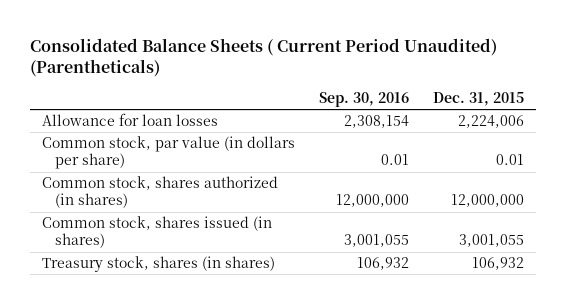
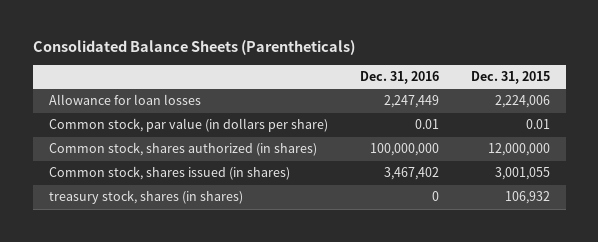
[30,37,498,77] Consolidated Balance Sheets ( Current Period Unaudited) (Parentheticals) -> [32,40,355,56] Consolidated Balance Sheets (Parentheticals)
[318,91,409,107] Sep. 30, 2016 -> none
none -> [359,70,439,84] Dec. 31, 2016
[42,256,276,273] Treasury stock, shares (in shares) -> [48,190,243,205] treasury stock, shares (in shares)

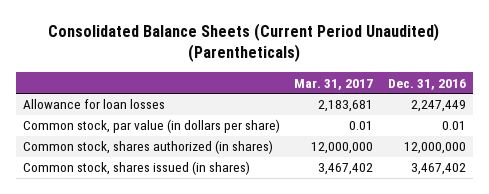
[32,40,355,56] Consolidated Balance Sheets (Parentheticals) -> [48,23,440,63] Consolidated Balance Sheets (Current Period Unaudited) (Parentheticals)
[470,70,550,84] Dec. 31, 2015 -> none
none -> [294,78,374,90] Mar. 31, 2017
[369,143,439,157] 100,000,000 -> [403,142,466,155] 12,000,000
[48,190,243,205] treasury stock, shares (in shares) -> none

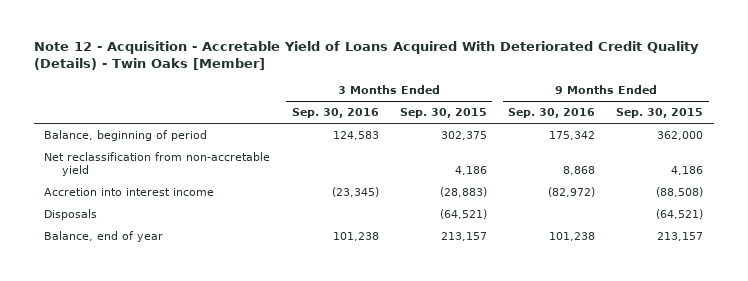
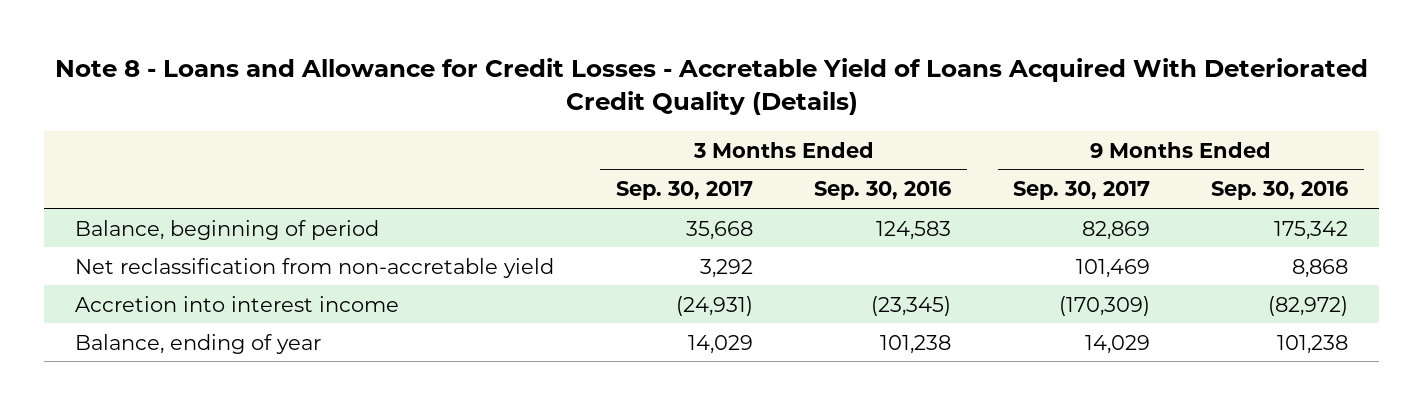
[33,40,699,71] Note 12 - Acquisition - Accretable Yield of Loans Acquired With Deteriorated Credit Quality (Details) - Twin Oaks [Member] -> [54,58,1368,115] Note 8 - Loans and Allowance for Credit Losses - Accretable Yield of Loans Acquired With Deteriorated Credit Quality (Details)
[399,108,487,119] Sep. 30, 2015 -> none
[616,108,704,119] Sep. 30, 2015 -> none
none -> [615,181,753,201] Sep. 30, 2017
none -> [1012,181,1150,201] Sep. 30, 2017
[44,208,98,220] Disposals -> none
[44,230,164,242] Balance, end of year -> [75,333,322,354] Balance, ending of year

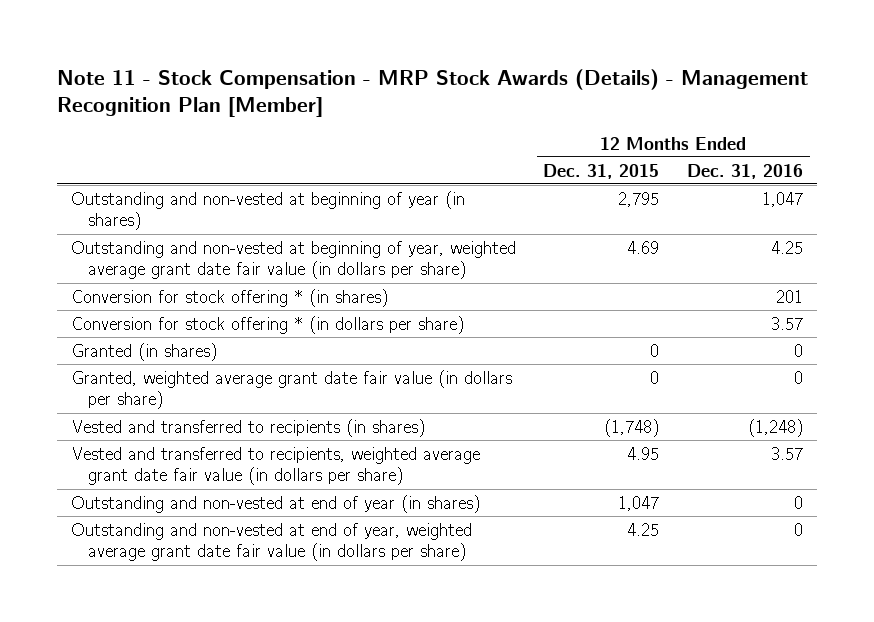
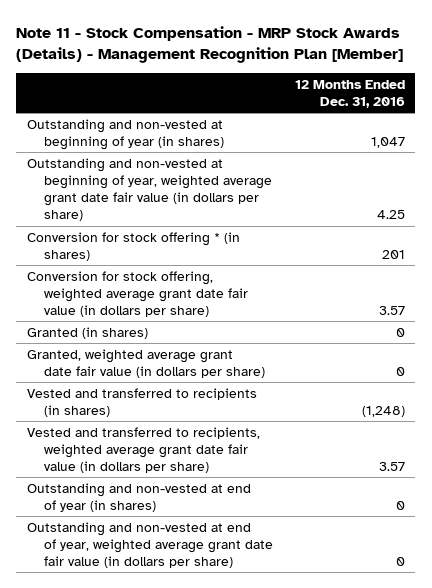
[543,163,660,179] Dec. 31, 2015 -> none
[70,315,464,334] Conversion for stock offering * (in dollars per share) -> [27,270,248,318] Conversion for stock offering, weighted average grant date fair value (in dollars per share)

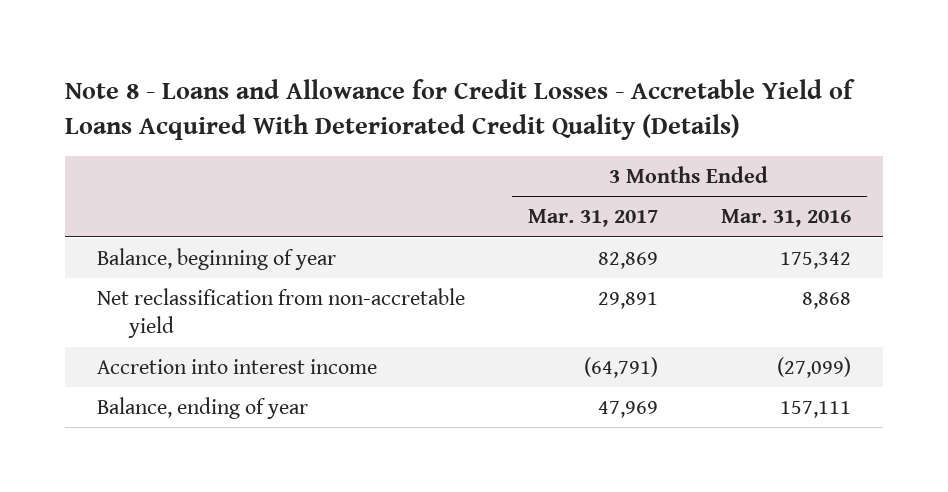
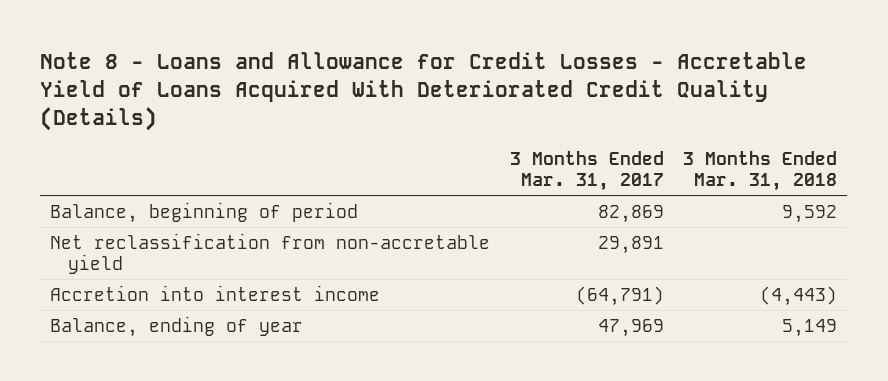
[720,209,851,228] Mar. 31, 2016 -> none
none -> [683,150,838,192] 3 Months Ended Mar. 31, 2018
[96,248,336,271] Balance, beginning of year -> [50,201,359,223] Balance, beginning of period

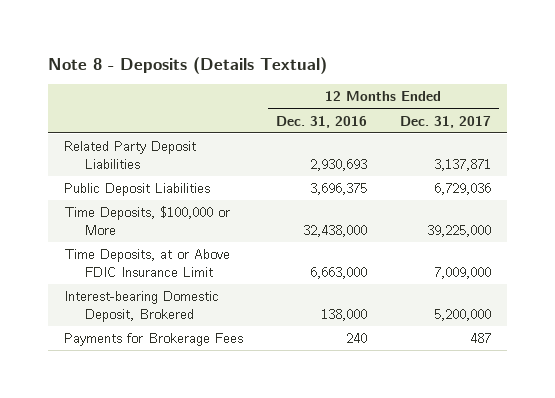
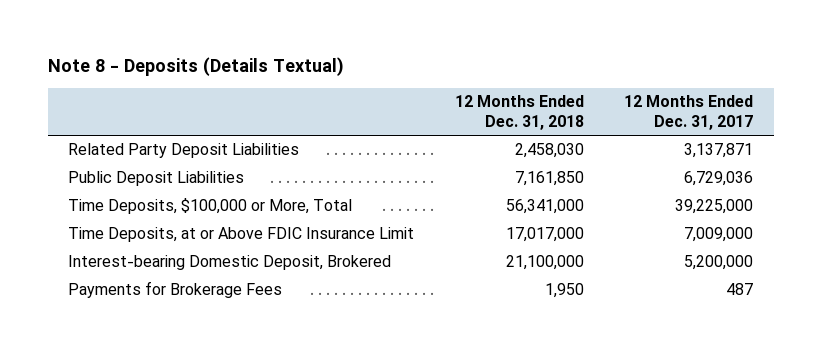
[275,115,367,128] Dec. 31, 2016 -> none
none -> [454,95,584,130] 12 Months Ended Dec. 31, 2018
[64,206,231,235] Time Deposits, $100,000 or More -> [67,198,352,215] Time Deposits, $100,000 or More, Total

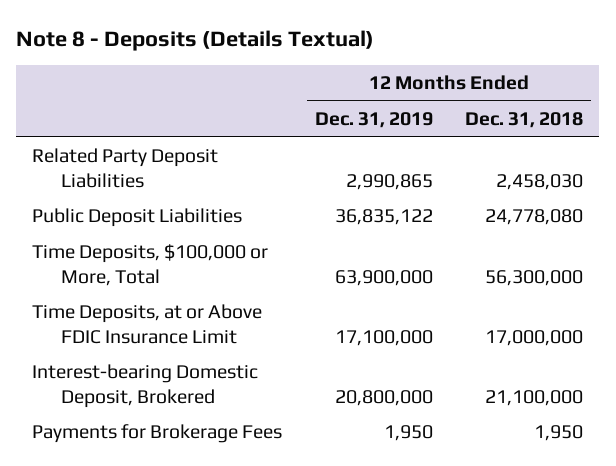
[624,95,754,130] 12 Months Ended Dec. 31, 2017 -> none
none -> [314,112,433,129] Dec. 31, 2019
[514,171,584,187] 7,161,850 -> [485,209,584,226] 24,778,080
[505,199,584,215] 56,341,000 -> [485,269,584,286] 56,300,000
[505,227,584,243] 17,017,000 -> [485,329,584,346] 17,000,000

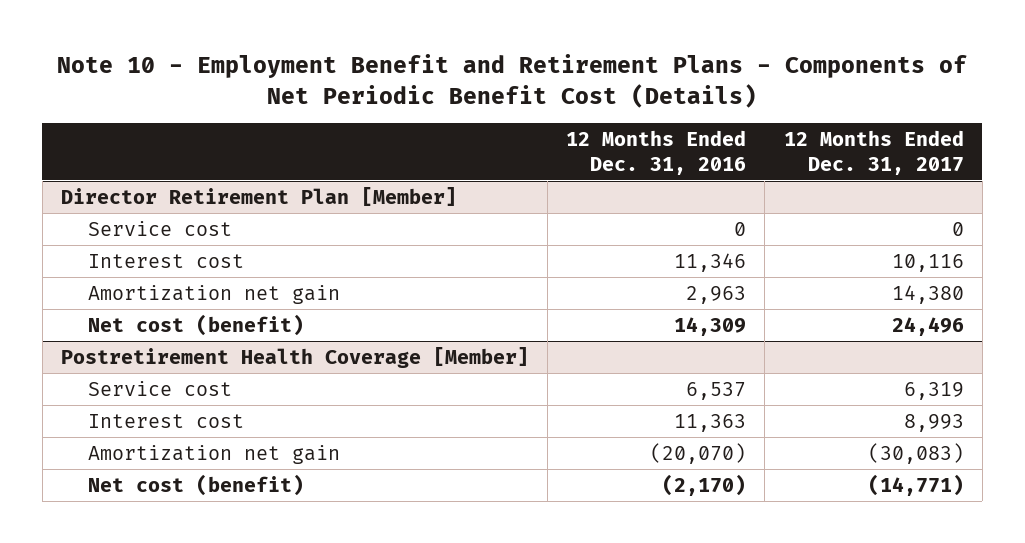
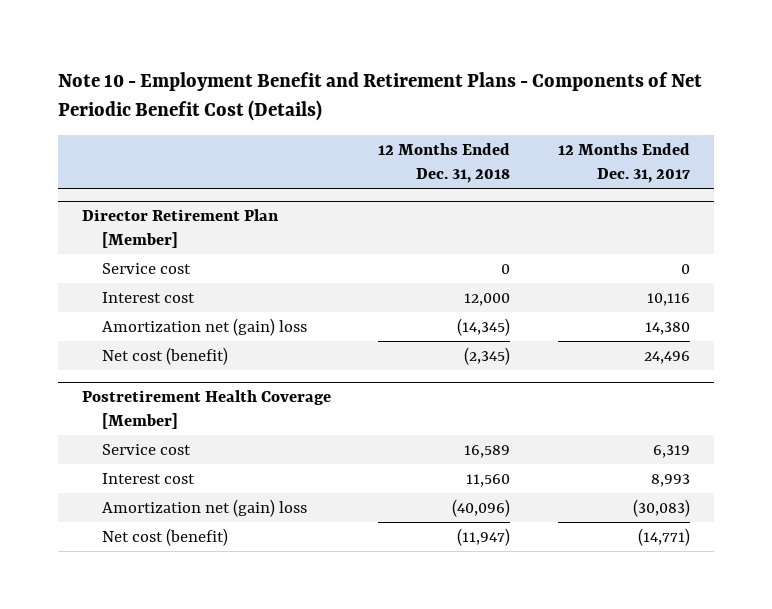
[566,130,747,175] 12 Months Ended Dec. 31, 2016 -> none
none -> [378,143,511,184] 12 Months Ended Dec. 31, 2018
[87,284,340,304] Amortization net gain -> [101,317,307,336] Amortization net (gain) loss
[87,444,340,464] Amortization net gain -> [101,498,307,517] Amortization net (gain) loss

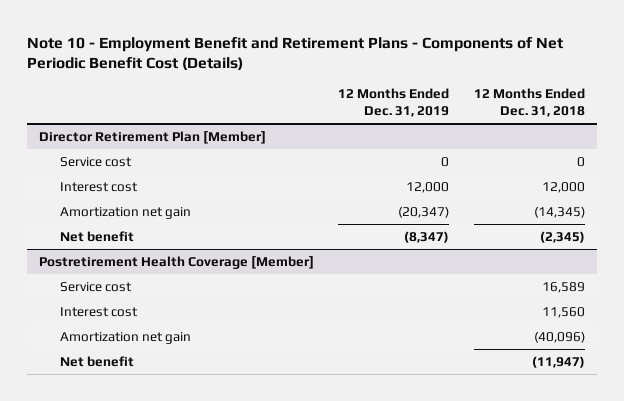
[557,143,690,184] 12 Months Ended Dec. 31, 2017 -> none
none -> [338,88,450,118] 12 Months Ended Dec. 31, 2019
[101,317,307,336] Amortization net (gain) loss -> [60,206,192,219] Amortization net gain
[101,346,228,365] Net cost (benefit) -> [60,230,135,242] Net benefit
[101,498,307,517] Amortization net (gain) loss -> [60,331,192,344] Amortization net gain
[101,527,228,546] Net cost (benefit) -> [60,355,135,367] Net benefit

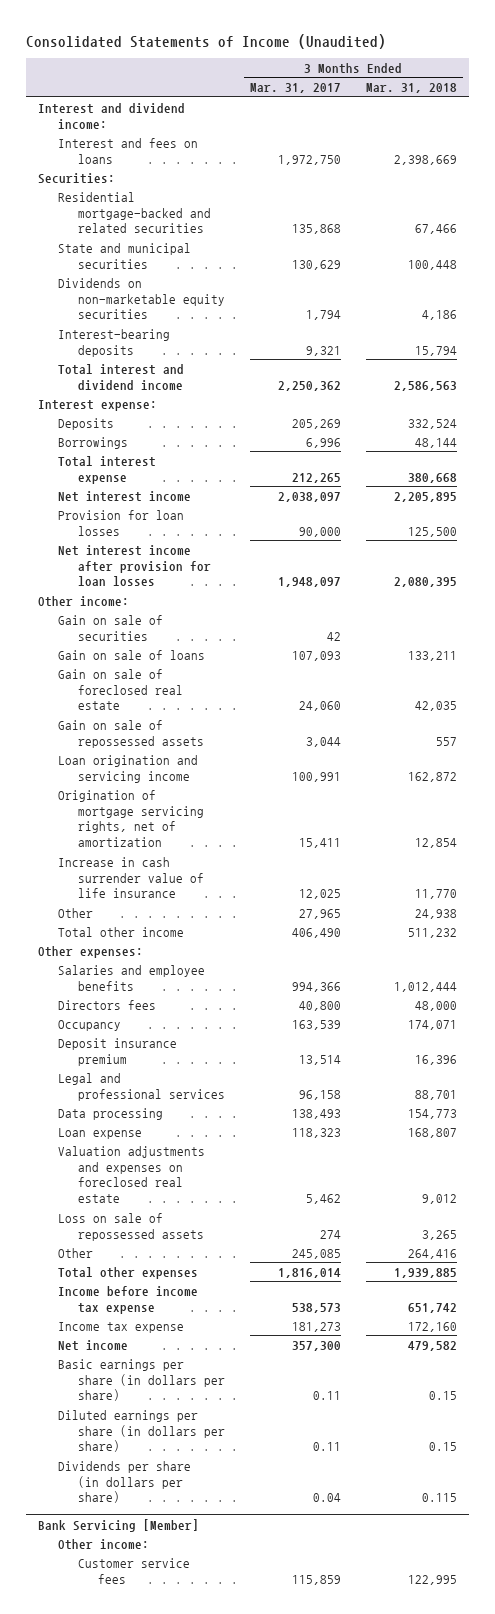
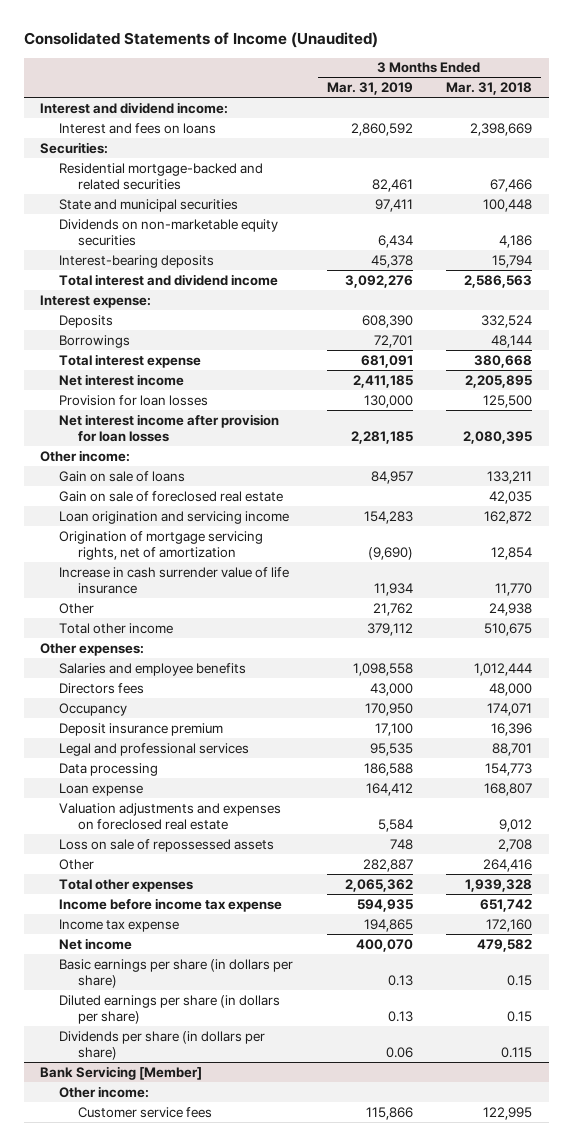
[250,83,342,94] Mar. 31, 2017 -> none
none -> [326,81,413,95] Mar. 31, 2019
[58,614,164,641] Gain on sale of securities -> none
[58,719,205,748] Gain on sale of repossessed assets -> none
[407,927,457,938] 511,232 -> [484,622,533,636] 510,675
[421,1229,457,1240] 3,265 -> [498,838,533,852] 2,708
[393,1267,457,1278] 1,939,885 -> [465,878,533,892] 1,939,328

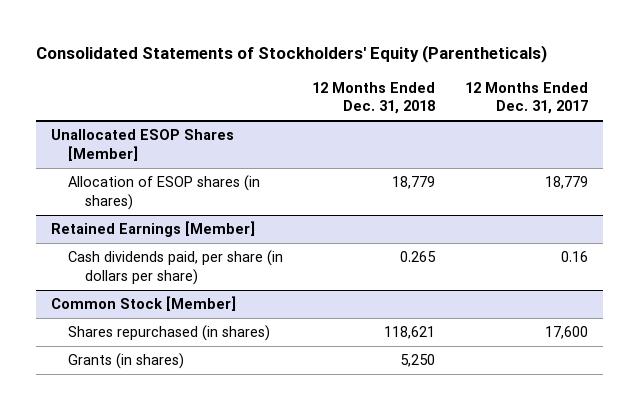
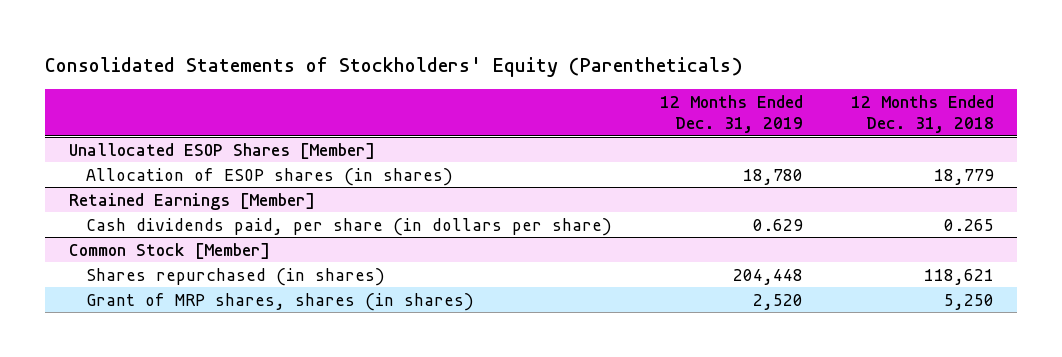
[465,81,589,115] 12 Months Ended Dec. 31, 2017 -> none
none -> [659,94,803,134] 12 Months Ended Dec. 31, 2019
[67,353,184,370] Grants (in shares) -> [86,292,475,311] Grant of MRP shares, shares (in shares)

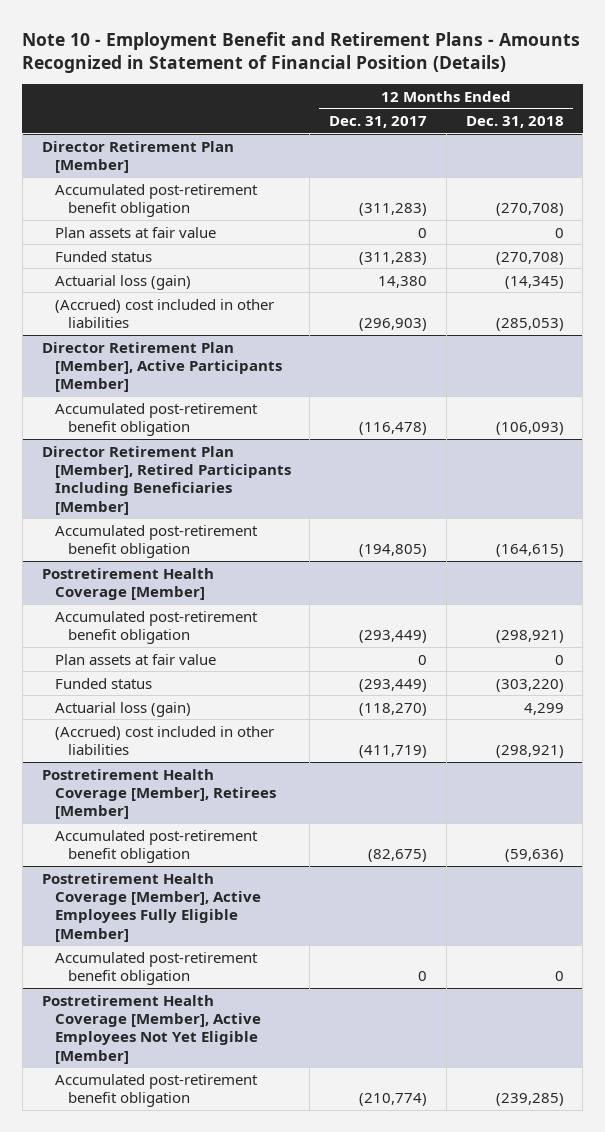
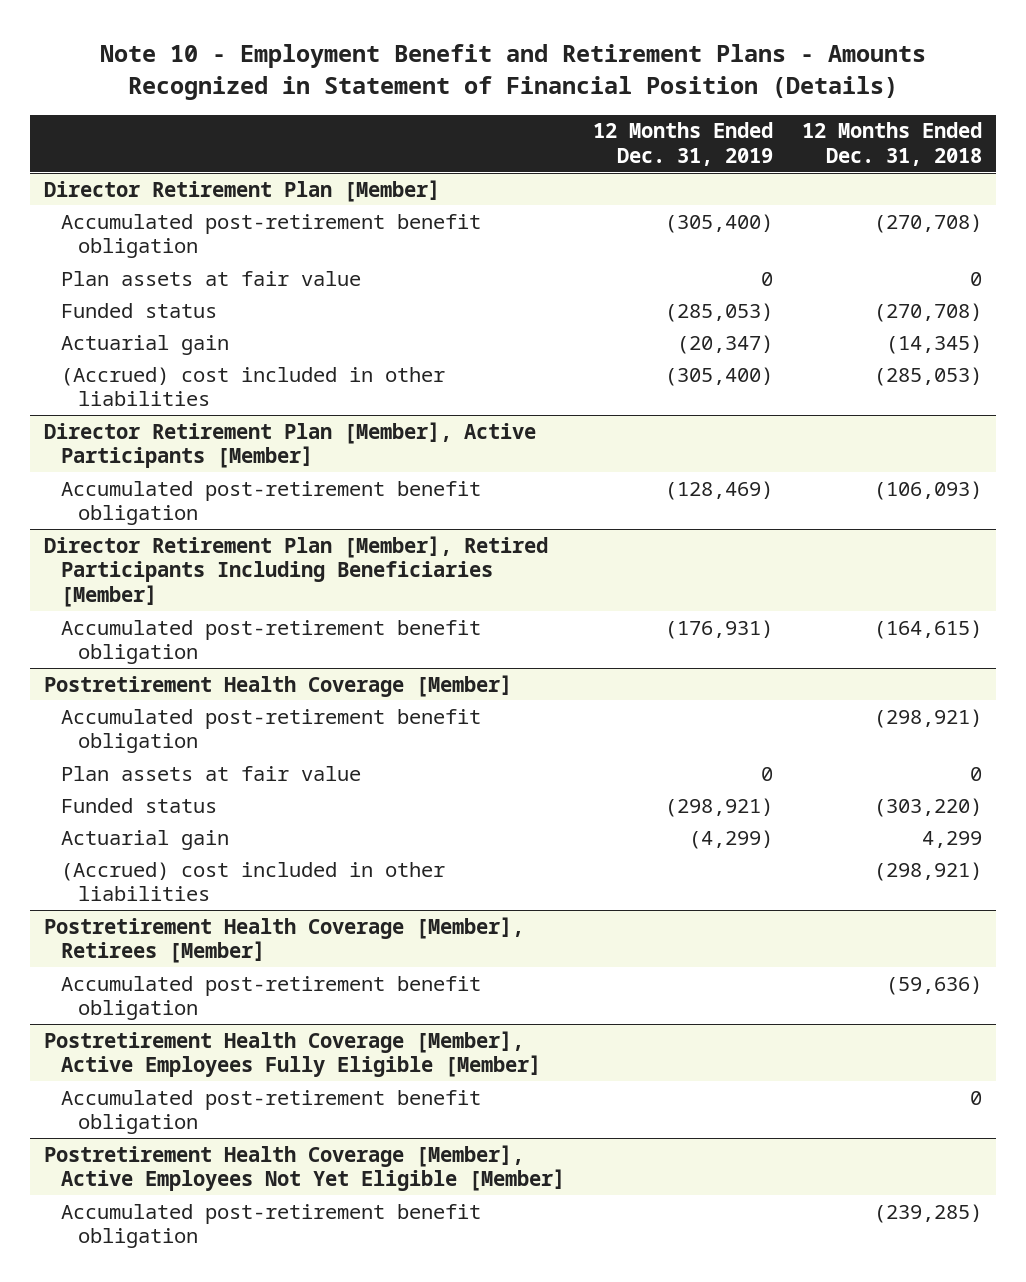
[329,116,428,129] Dec. 31, 2017 -> none
none -> [593,122,774,166] 12 Months Ended Dec. 31, 2019
[54,274,191,290] Actuarial loss (gain) -> [61,334,230,355] Actuarial gain
[54,701,191,717] Actuarial loss (gain) -> [61,829,230,850] Actuarial gain

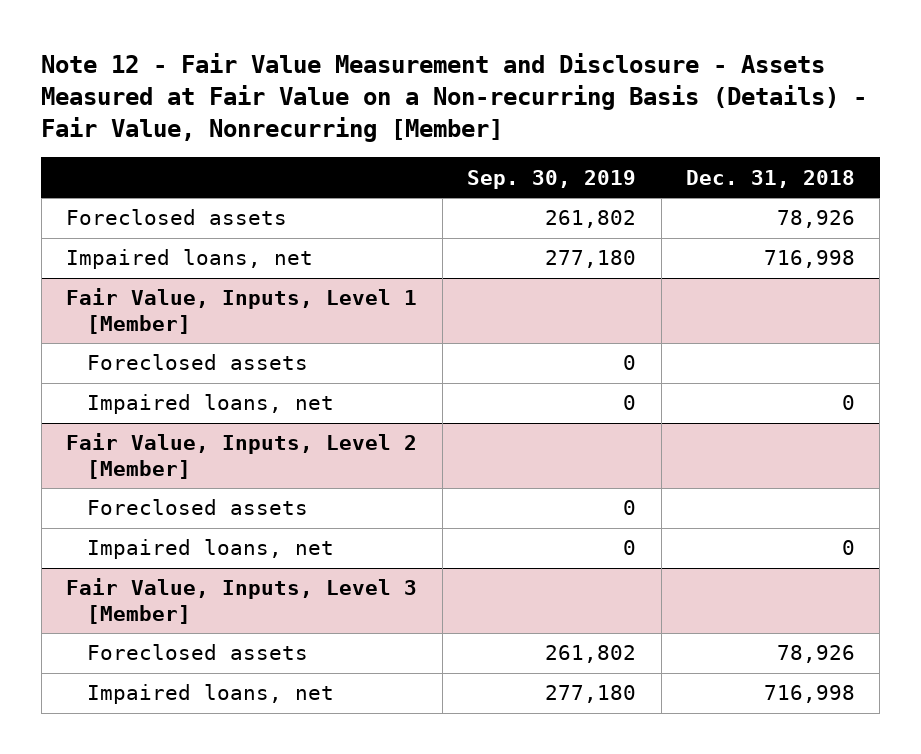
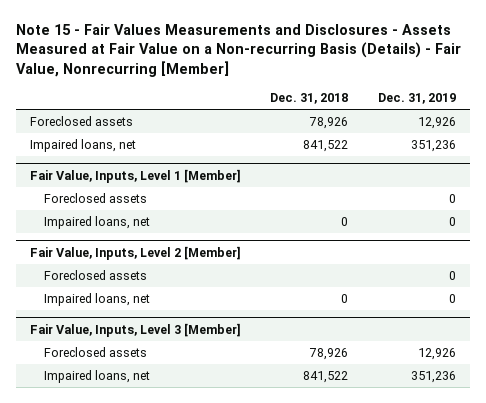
[41,53,868,142] Note 12 - Fair Value Measurement and Disclosure - Assets Measured at Fair Value on a Non-recurring Basis (Details) - Fair Value, Nonrecurring [Member] -> [15,23,461,77] Note 15 - Fair Values Measurements and Disclosures - Assets Measured at Fair Value on a Non-recurring Basis (Details) - Fair Value, Nonrecurring [Member]
[467,169,637,189] Sep. 30, 2019 -> none
none -> [377,93,456,105] Dec. 31, 2019
[763,250,855,269] 716,998 -> [303,140,349,153] 841,522
[763,685,855,704] 716,998 -> [303,371,349,384] 841,522

